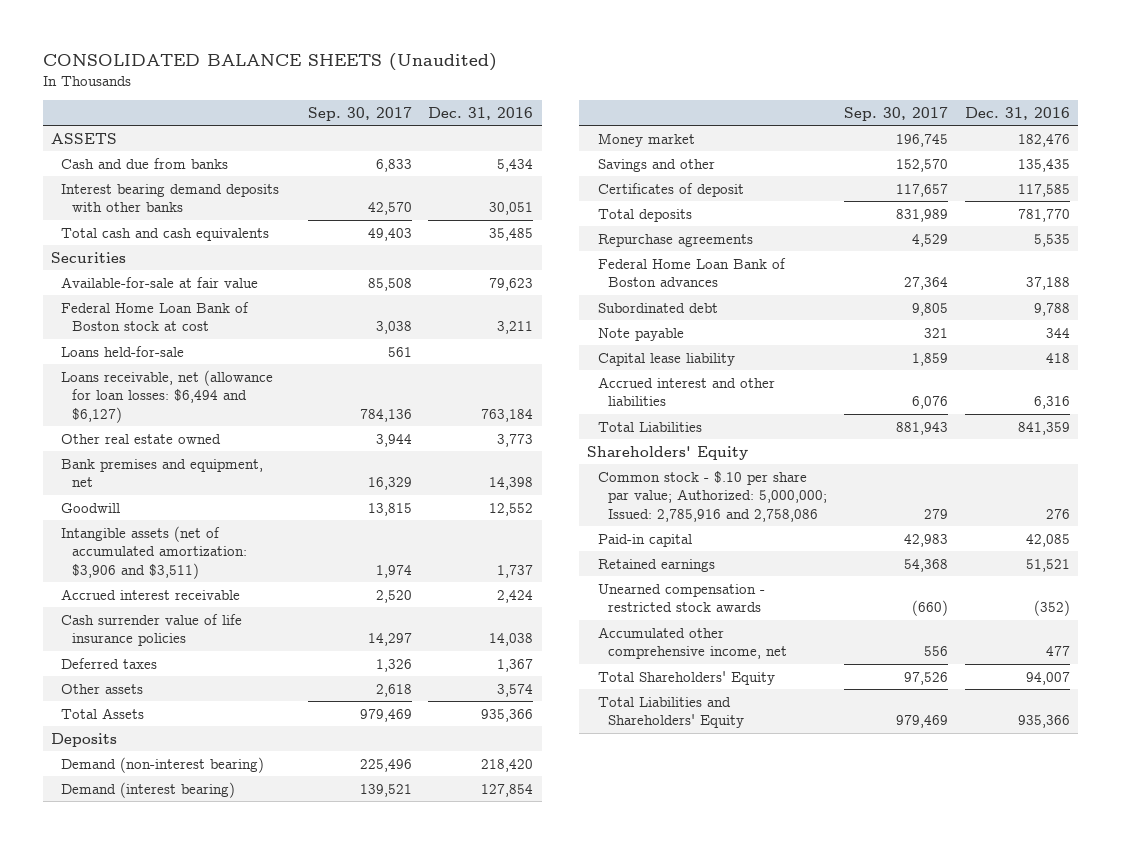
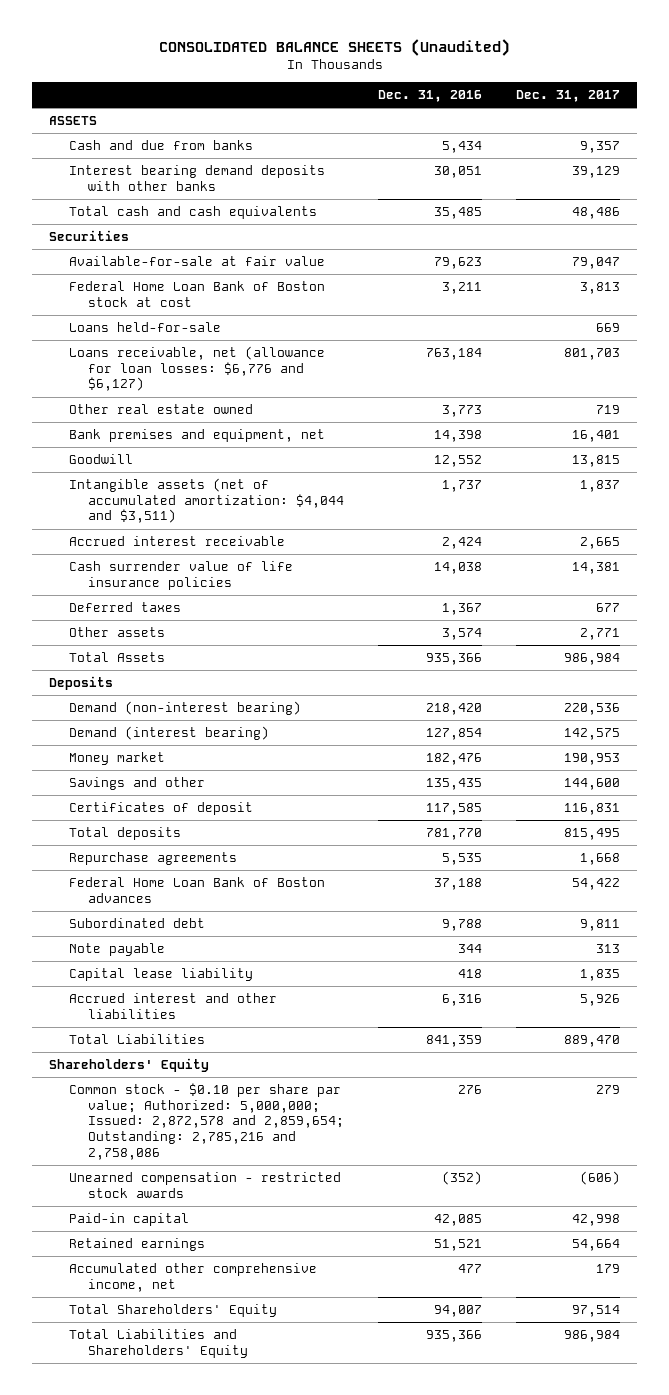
[307,106,412,121] Sep. 30, 2017 -> none
none -> [515,90,620,103] Dec. 31, 2017
[61,369,274,424] Loans receivable, net (allowance for loan losses: $6,494 and $6,127) -> [68,346,325,392] Loans receivable, net (allowance for loan losses: $6,776 and $6,127)
[61,525,247,580] Intangible assets (net of accumulated amortization: $3,906 and $3,511) -> [68,478,344,524] Intangible assets (net of accumulated amortization: $4,044 and $3,511)
[597,470,828,523] Common stock - $.10 per share par value; Authorized: 5,000,000; Issued: 2,785,916 and 2,758,086 -> [68,1083,344,1160] Common stock - $0.10 per share par value; Authorized: 5,000,000; Issued: 2,872,578 and 2,859,654; Outstanding: 2,785,216 and 2,758,086
[597,583,765,613] Unearned compensation - restricted stock awards -> [68,1172,341,1198] Unearned compensation - restricted stock awards

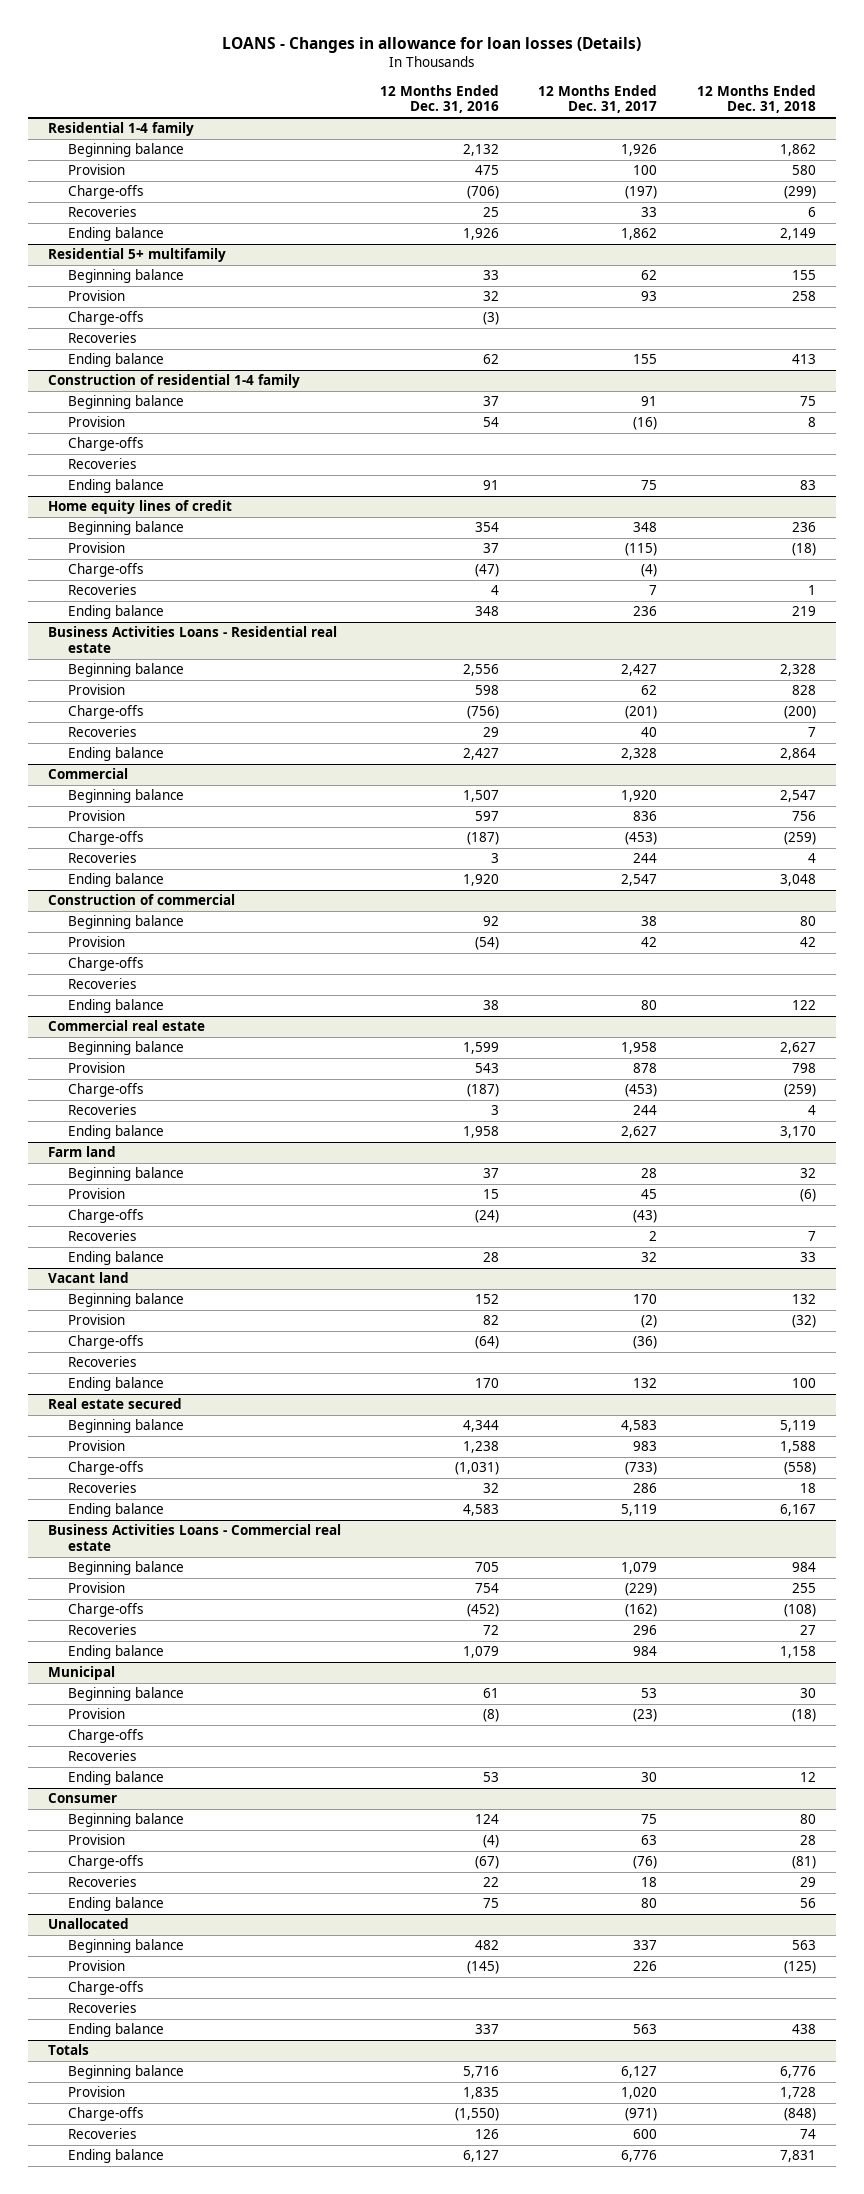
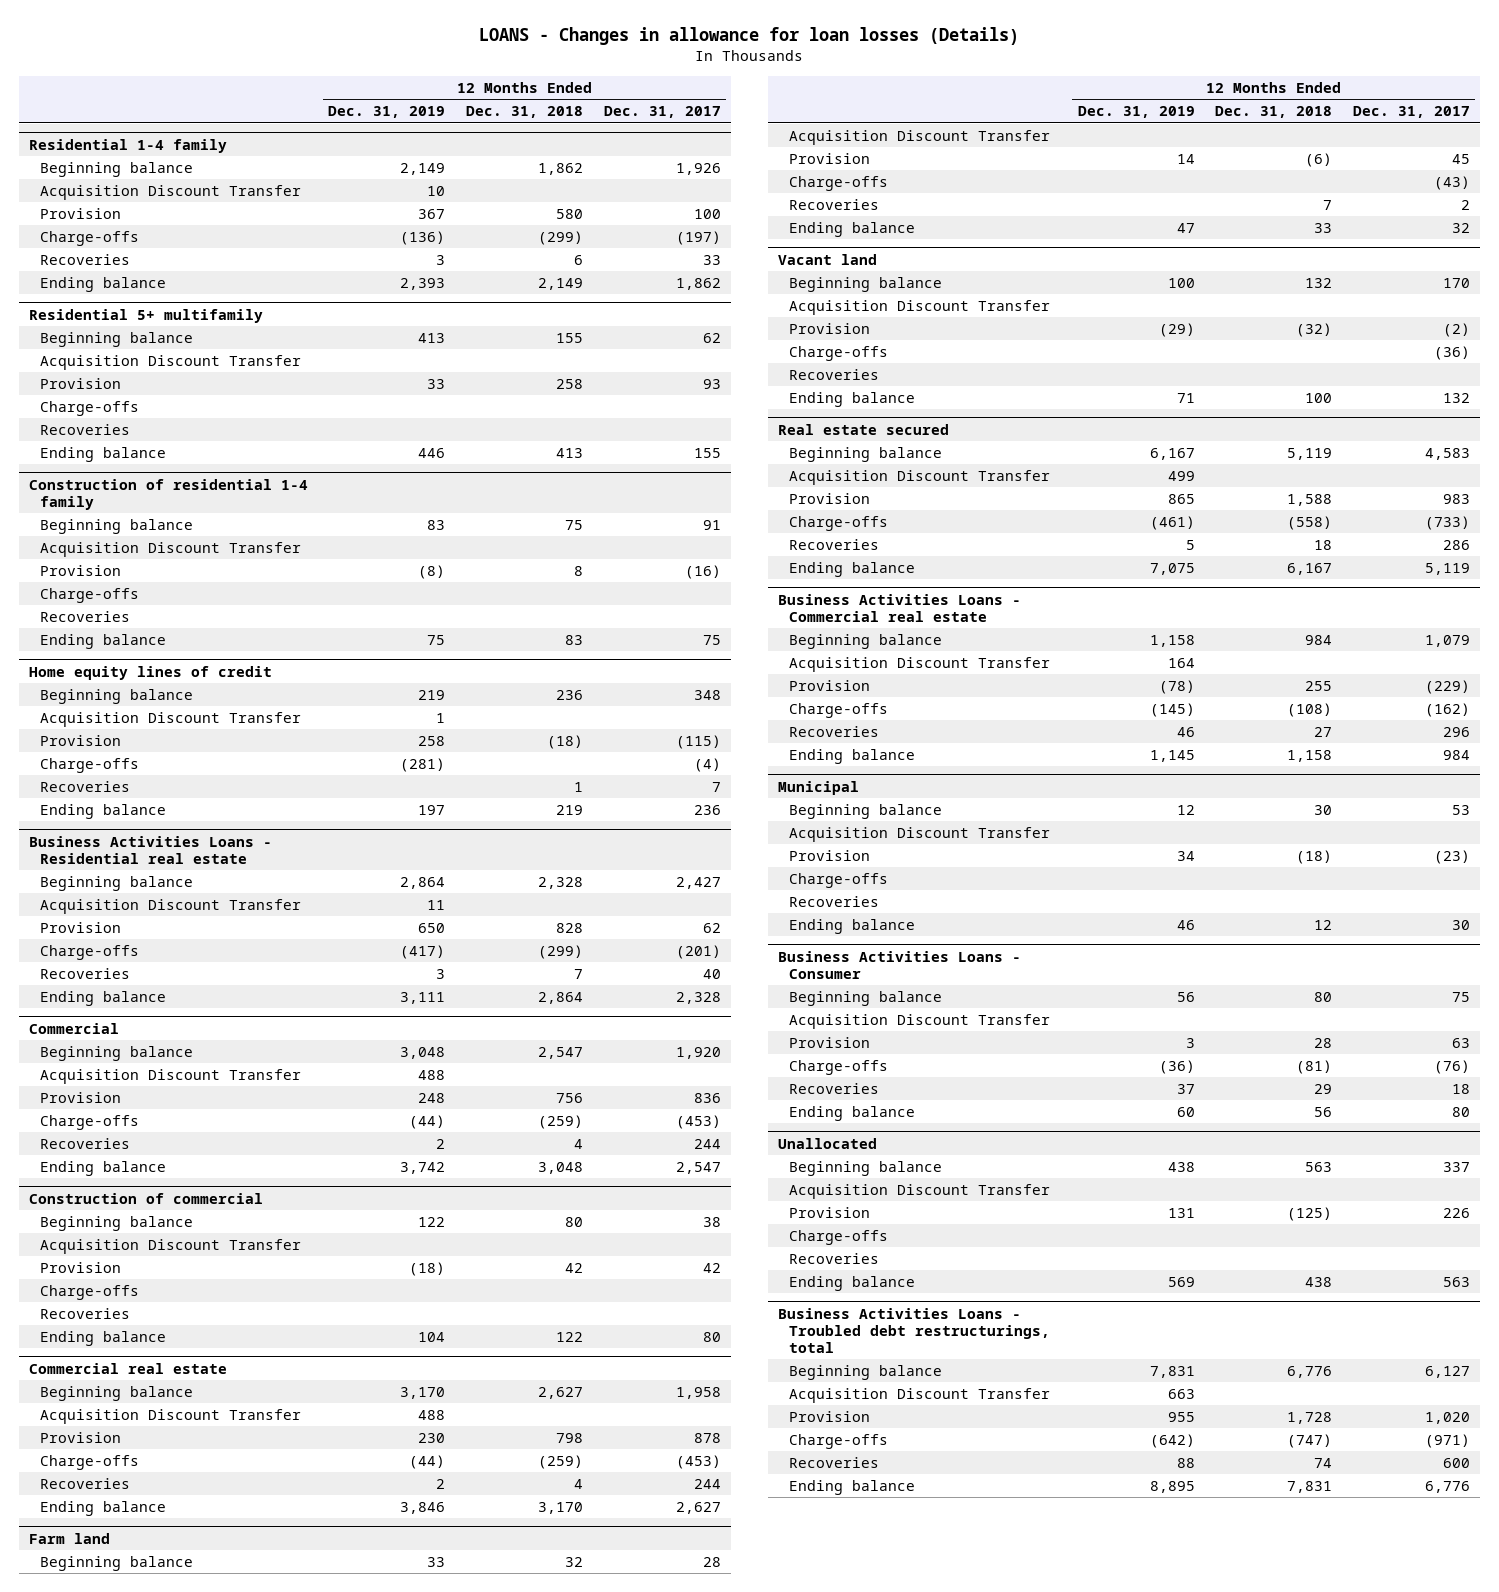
[380,84,500,114] 12 Months Ended Dec. 31, 2016 -> none
none -> [328,106,446,119] Dec. 31, 2019
none -> [39,184,301,200] Acquisition Discount Transfer
none -> [39,354,301,370] Acquisition Discount Transfer
none -> [39,541,301,557] Acquisition Discount Transfer
none -> [39,711,301,727] Acquisition Discount Transfer
none -> [39,898,301,914] Acquisition Discount Transfer
[783,706,816,720] (200) -> [538,944,584,959] (299)
none -> [39,1068,301,1084] Acquisition Discount Transfer
none -> [39,1238,301,1254] Acquisition Discount Transfer
none -> [39,1408,301,1424] Acquisition Discount Transfer
none -> [788,129,1050,145] Acquisition Discount Transfer
none -> [788,299,1050,315] Acquisition Discount Transfer
none -> [788,469,1050,485] Acquisition Discount Transfer
none -> [788,656,1050,672] Acquisition Discount Transfer
none -> [788,826,1050,842] Acquisition Discount Transfer
[47,1793,117,1804] Consumer -> [777,950,1021,979] Business Activities Loans - Consumer
none -> [788,1013,1050,1029] Acquisition Discount Transfer
none -> [788,1183,1050,1199] Acquisition Discount Transfer
[47,2044,89,2056] Totals -> [777,1307,1050,1354] Business Activities Loans - Troubled debt restructurings, total
none -> [788,1387,1050,1403] Acquisition Discount Transfer
[783,2108,816,2122] (848) -> [1287,1433,1333,1448] (747)

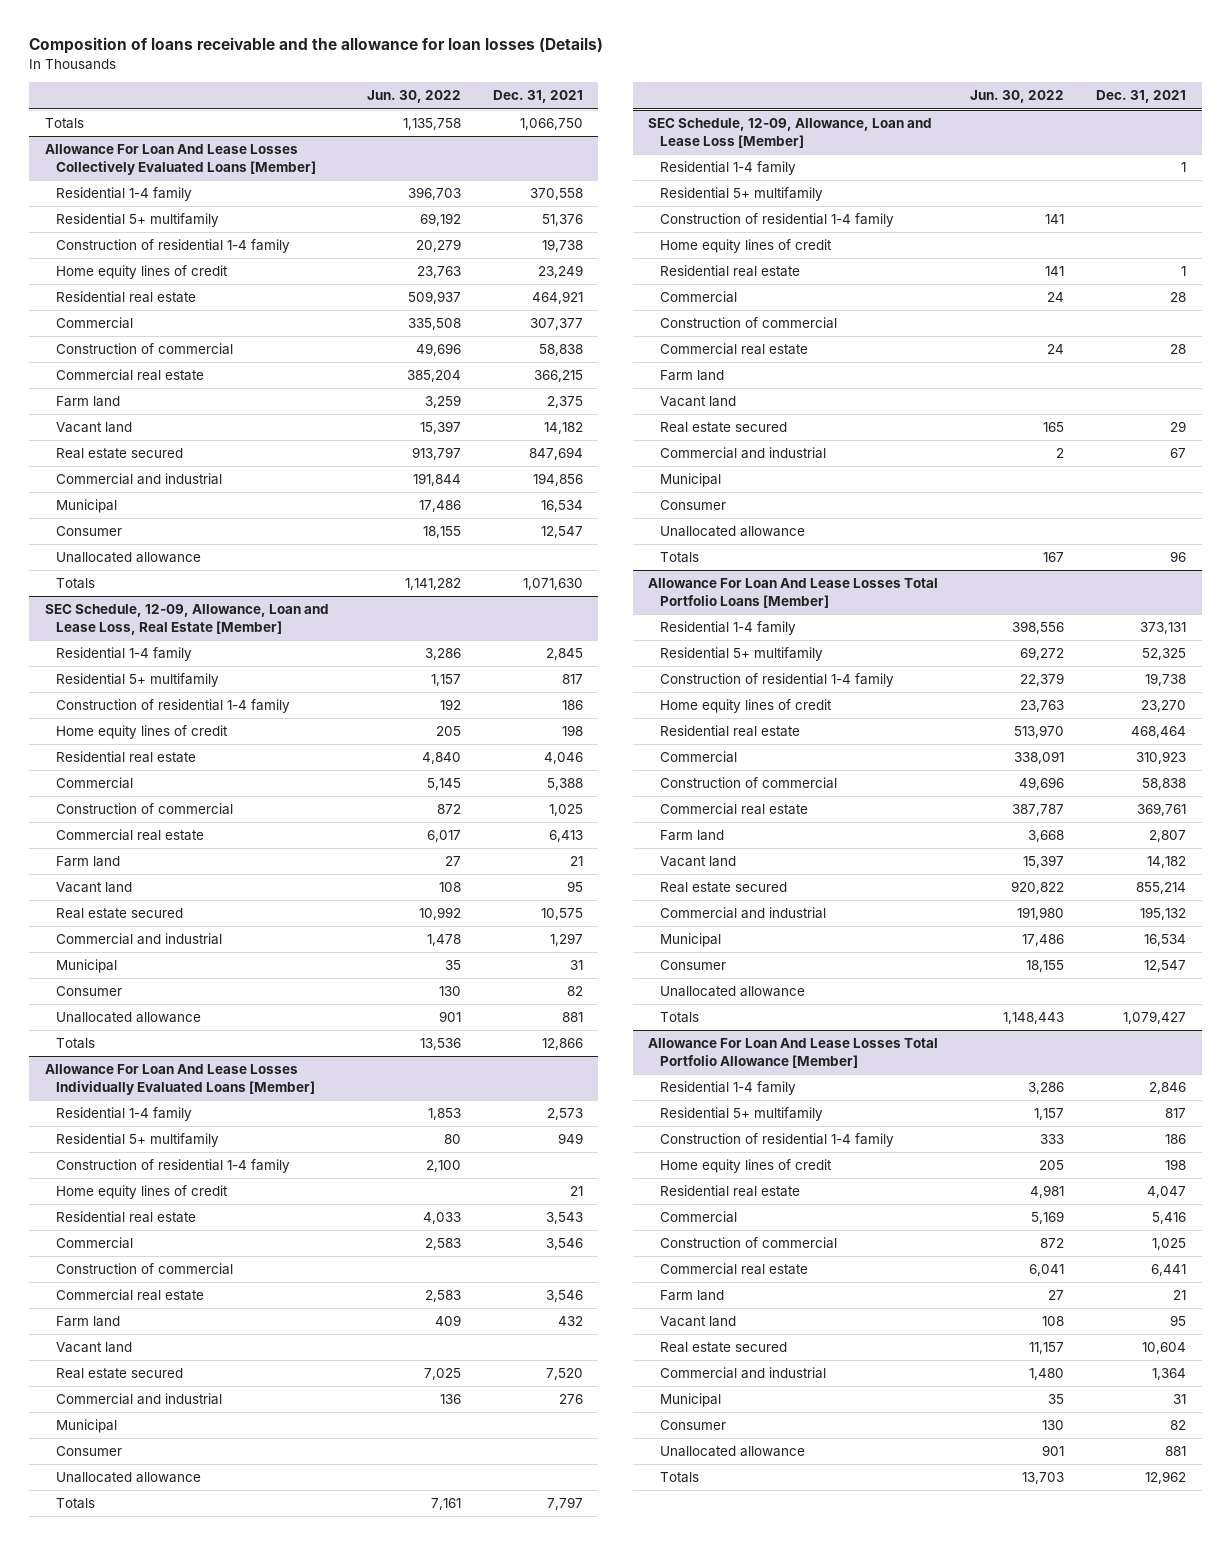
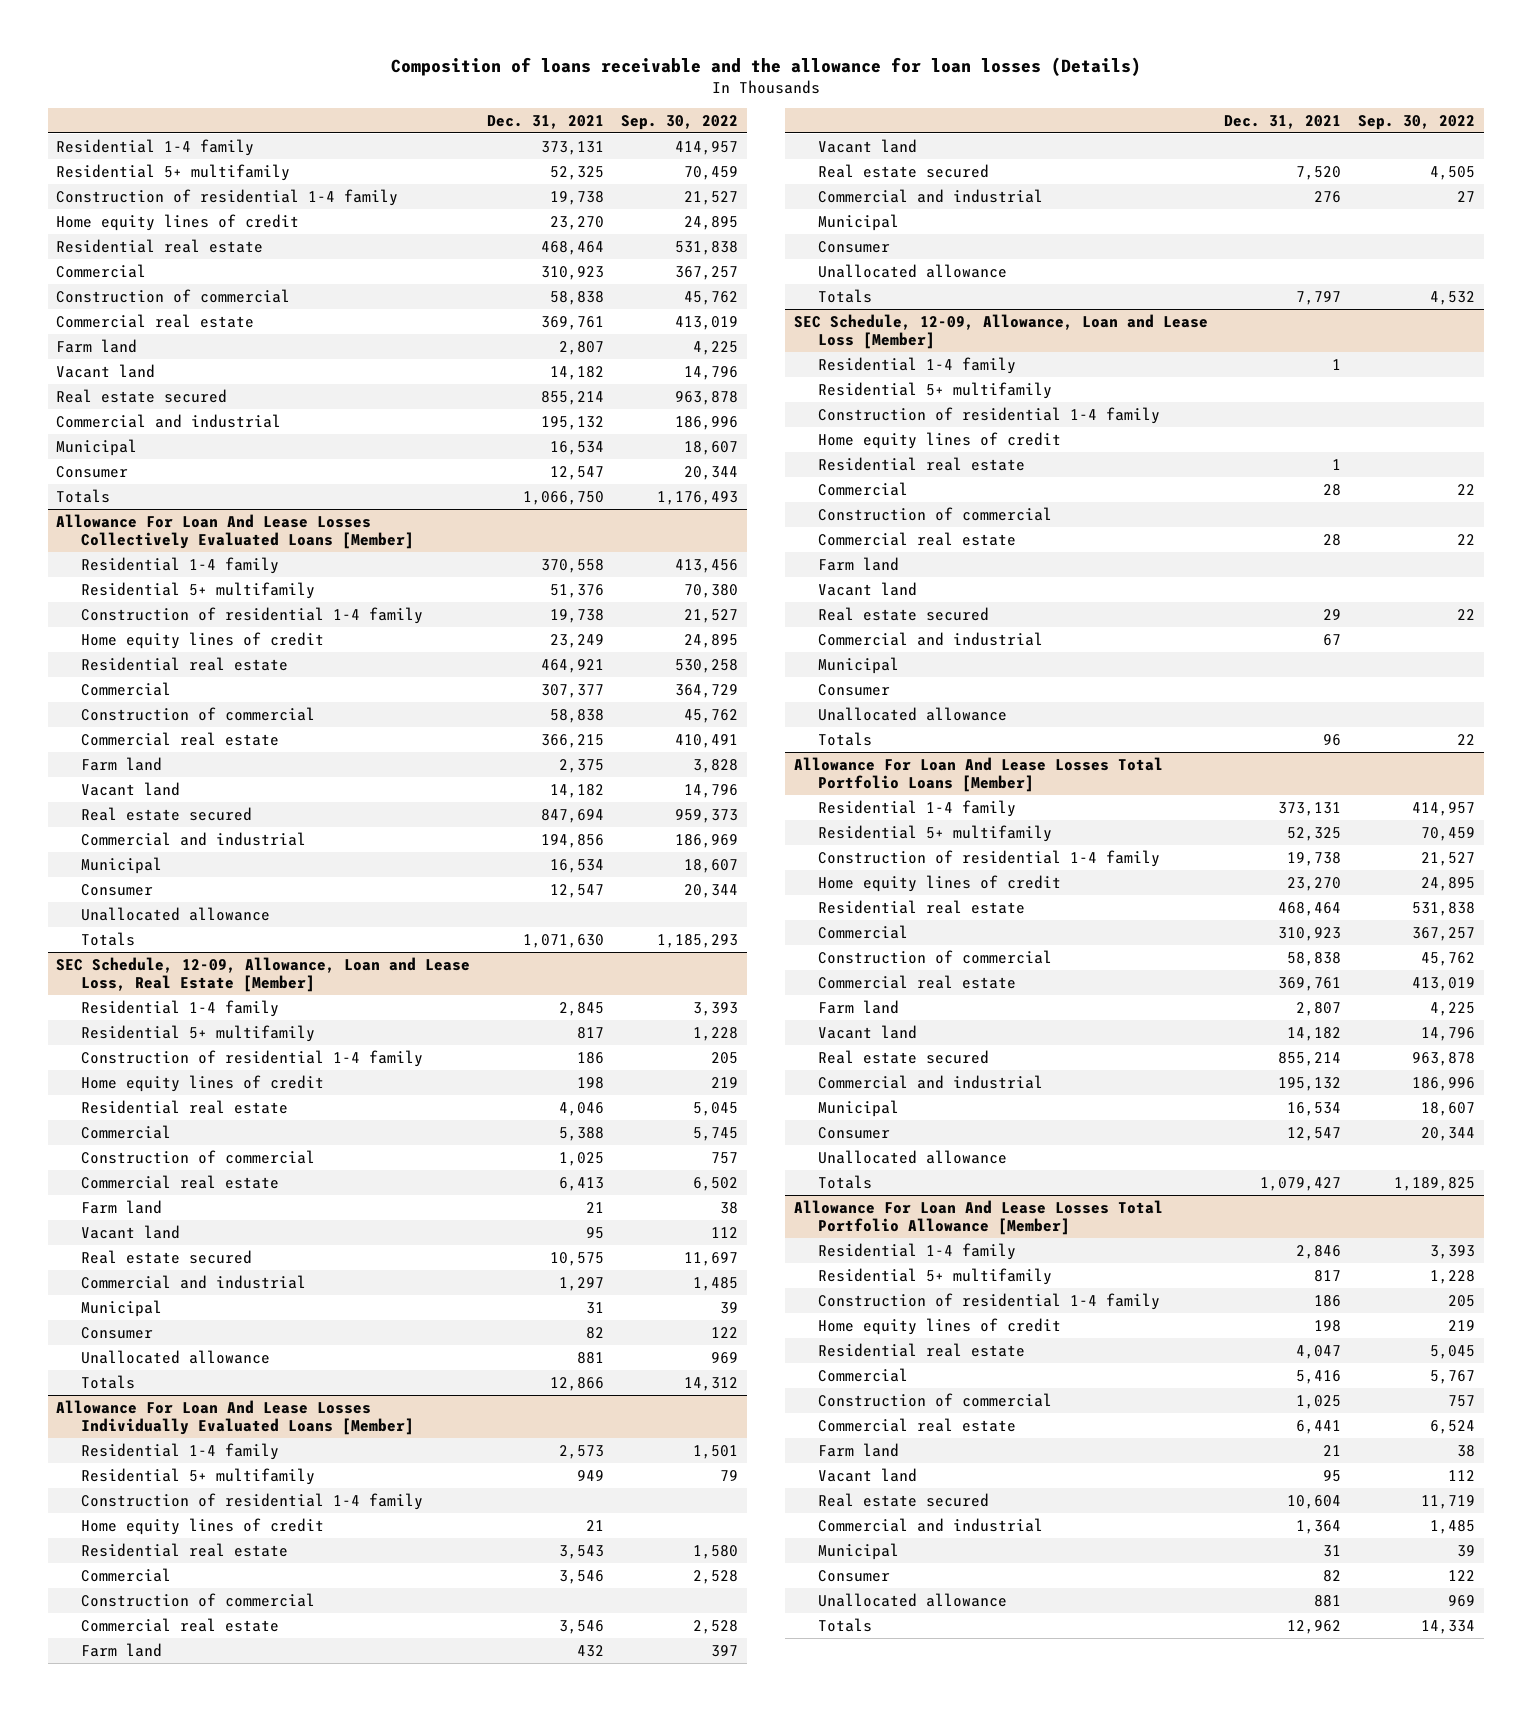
[366,90,461,104] Jun. 30, 2022 -> none
none -> [621,114,739,130] Sep. 30, 2022
none -> [56,138,255,156] Residential 1-4 family
none -> [56,163,291,181] Residential 5+ multifamily
none -> [56,188,399,206] Construction of residential 1-4 family
none -> [56,213,300,231] Home equity lines of credit
none -> [56,238,264,253] Residential real estate
none -> [56,263,147,278] Commercial
none -> [56,288,291,303] Construction of commercial
none -> [56,313,255,328] Commercial real estate
none -> [56,338,138,353] Farm land
none -> [56,363,156,378] Vacant land
none -> [56,388,228,403] Real estate secured
none -> [56,413,282,428] Commercial and industrial
none -> [56,438,138,456] Municipal
none -> [56,465,129,478] Consumer

